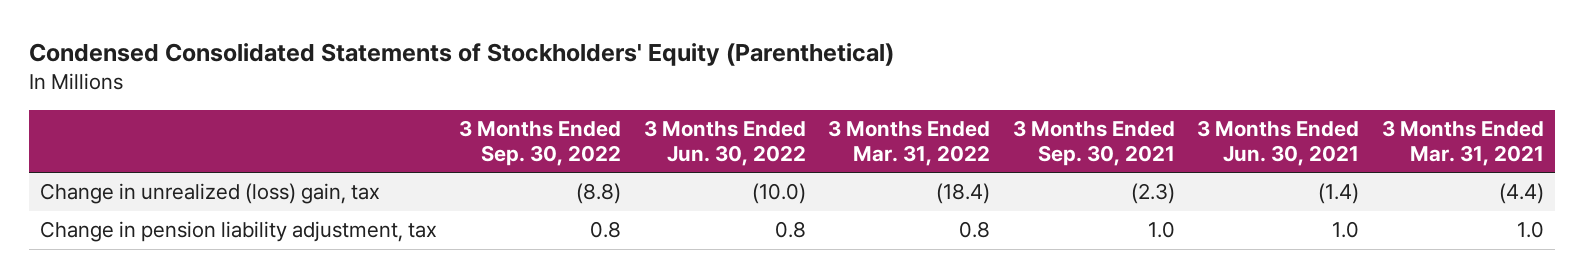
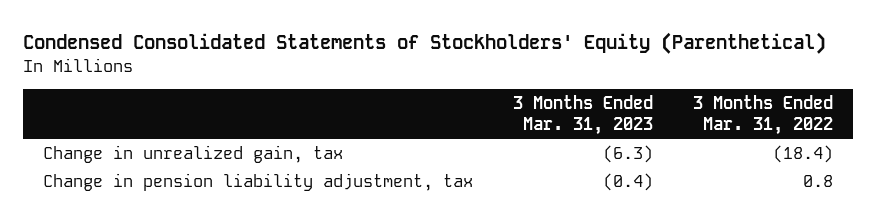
[459,120,622,166] 3 Months Ended Sep. 30, 2022 -> none
[643,120,806,166] 3 Months Ended Jun. 30, 2022 -> none
[1012,120,1175,166] 3 Months Ended Sep. 30, 2021 -> none
[1197,120,1360,166] 3 Months Ended Jun. 30, 2021 -> none
[1382,120,1545,166] 3 Months Ended Mar. 31, 2021 -> none
none -> [513,94,654,135] 3 Months Ended Mar. 31, 2023
[39,183,380,205] Change in unrealized (loss) gain, tax -> [43,144,344,163] Change in unrealized gain, tax

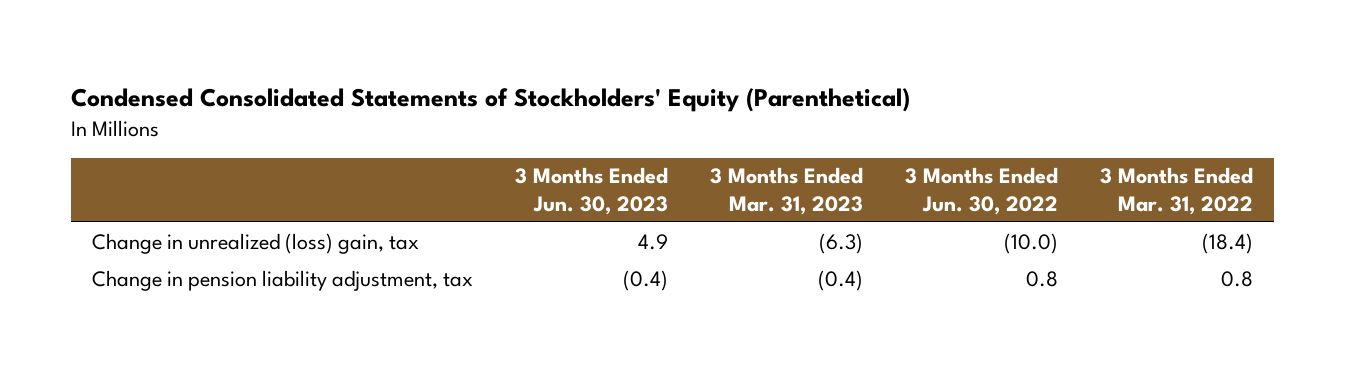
none -> [515,167,669,215] 3 Months Ended Jun. 30, 2023
none -> [905,167,1059,215] 3 Months Ended Jun. 30, 2022
[43,144,344,163] Change in unrealized gain, tax -> [92,232,420,254] Change in unrealized (loss) gain, tax

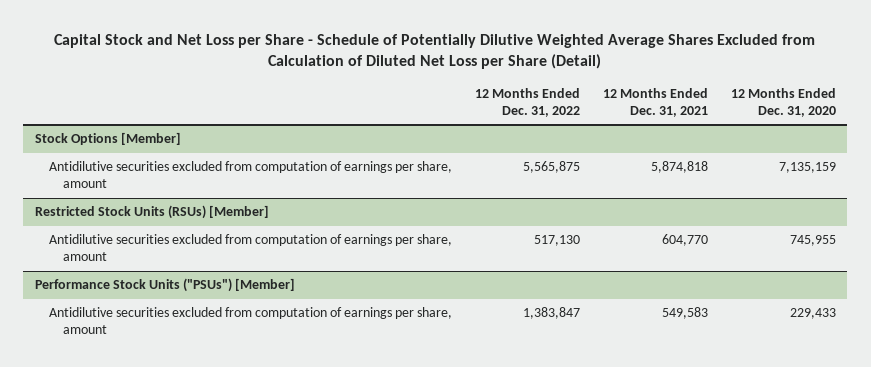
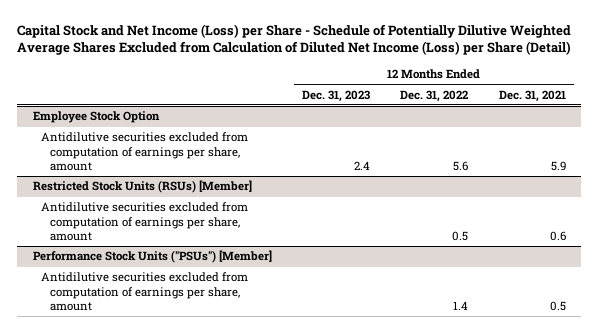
[54,33,816,69] Capital Stock and Net Loss per Share - Schedule of Potentially Dilutive Weighted Average Shares Excluded from Calculation of Diluted Net Loss per Share (Detail) -> [17,23,572,56] Capital Stock and Net Income (Loss) per Share - Schedule of Potentially Dilutive Weighted Average Shares Excluded from Calculation of Diluted Net Income (Loss) per Share (Detail)
[730,87,836,117] 12 Months Ended Dec. 31, 2020 -> none
none -> [302,89,371,102] Dec. 31, 2023
[34,132,181,146] Stock Options [Member] -> [32,111,160,124] Employee Stock Option
[522,161,580,174] 5,565,875 -> [453,161,469,172] 5.6
[650,161,708,174] 5,874,818 -> [550,161,566,172] 5.9
[533,235,580,247] 517,130 -> [452,231,469,242] 0.5
[661,234,708,247] 604,770 -> [549,231,566,242] 0.6
[522,307,580,320] 1,383,847 -> [453,301,469,311] 1.4
[661,307,708,320] 549,583 -> [549,301,566,312] 0.5

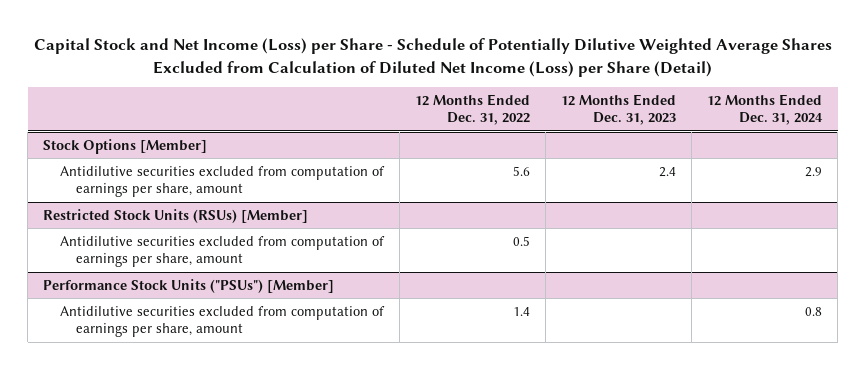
[498,89,566,102] Dec. 31, 2021 -> none
none -> [707,93,824,126] 12 Months Ended Dec. 31, 2024
[32,111,160,124] Employee Stock Option -> [43,138,208,154] Stock Options [Member]

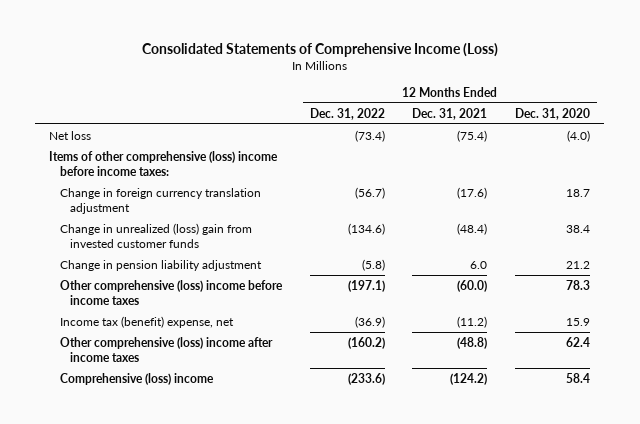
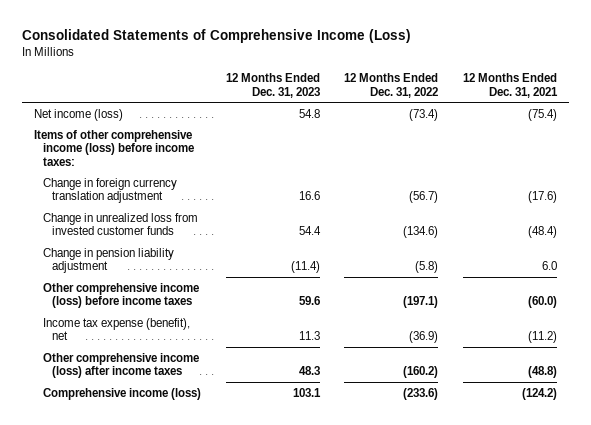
[515,107,591,120] Dec. 31, 2020 -> none
none -> [225,73,320,98] 12 Months Ended Dec. 31, 2023
[49,130,92,140] Net loss -> [34,108,124,121] Net income (loss)
[49,150,279,176] Items of other comprehensive (loss) income before income taxes: -> [34,129,195,166] Items of other comprehensive income (loss) before income taxes:
[59,222,252,248] Change in unrealized (loss) gain from invested customer funds -> [43,212,199,236] Change in unrealized loss from invested customer funds
[59,279,283,305] Other comprehensive (loss) income before income taxes -> [43,282,200,309] Other comprehensive income (loss) before income taxes
[59,315,234,328] Income tax (benefit) expense, net -> [43,317,191,341] Income tax expense (benefit), net
[59,336,273,362] Other comprehensive (loss) income after income taxes -> [43,352,200,379] Other comprehensive income (loss) after income taxes
[59,372,214,385] Comprehensive (loss) income -> [43,387,202,400] Comprehensive income (loss)

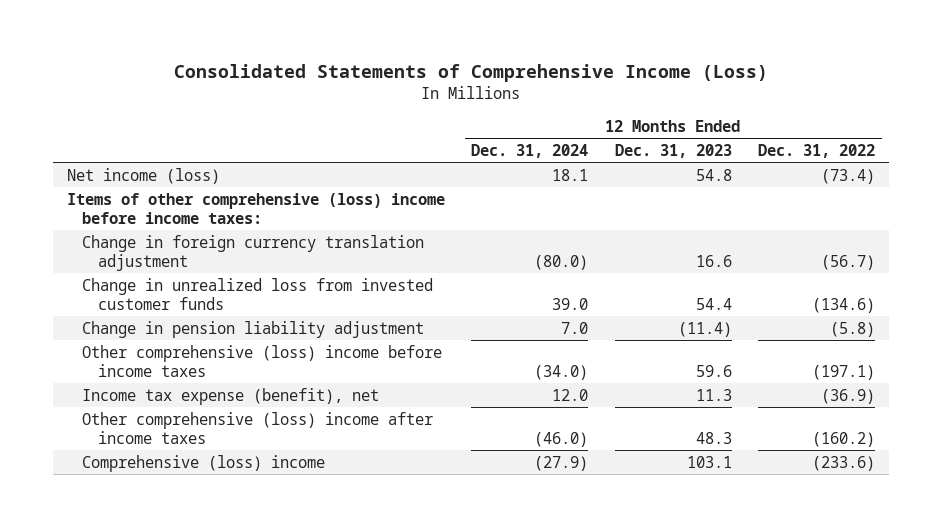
[462,73,558,98] 12 Months Ended Dec. 31, 2021 -> none
none -> [471,143,589,158] Dec. 31, 2024
[34,129,195,166] Items of other comprehensive income (loss) before income taxes: -> [66,192,445,224] Items of other comprehensive (loss) income before income taxes:
[43,282,200,309] Other comprehensive income (loss) before income taxes -> [82,344,443,377] Other comprehensive (loss) income before income taxes
[43,352,200,379] Other comprehensive income (loss) after income taxes -> [82,411,434,444] Other comprehensive (loss) income after income taxes
[43,387,202,400] Comprehensive income (loss) -> [82,454,326,472] Comprehensive (loss) income

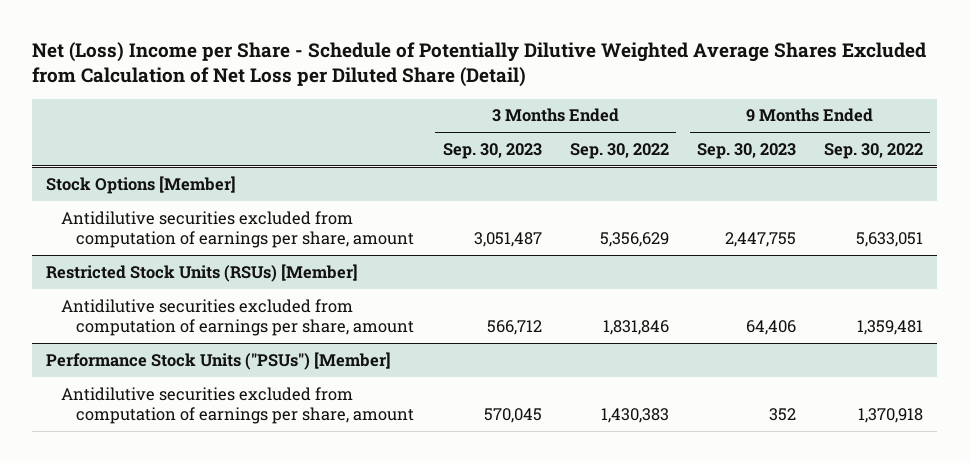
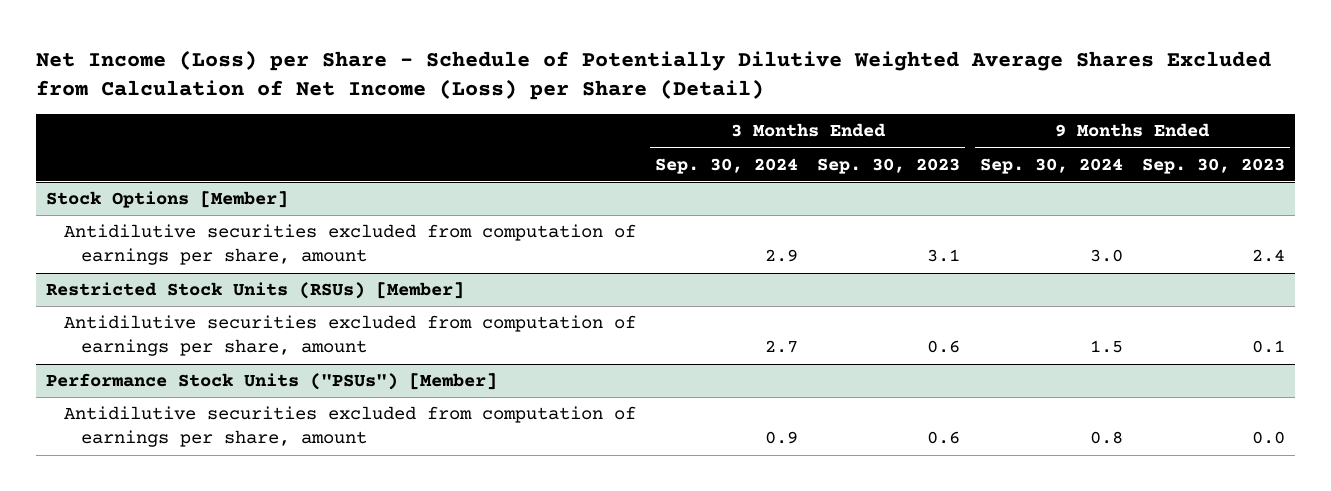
[31,42,926,88] Net (Loss) Income per Share - Schedule of Potentially Dilutive Weighted Average Shares Excluded from Calculation of Net Loss per Diluted Share (Detail) -> [36,49,1272,101] Net Income (Loss) per Share - Schedule of Potentially Dilutive Weighted Average Shares Excluded from Calculation of Net Income (Loss) per Share (Detail)
[569,143,669,160] Sep. 30, 2022 -> none
[824,143,924,160] Sep. 30, 2022 -> none
none -> [654,157,798,174] Sep. 30, 2024
none -> [979,157,1123,174] Sep. 30, 2024
[473,232,542,248] 3,051,487 -> [927,249,961,263] 3.1
[725,232,797,248] 2,447,755 -> [1252,249,1286,263] 2.4
[486,320,542,336] 566,712 -> [927,340,961,354] 0.6
[746,320,797,336] 64,406 -> [1252,340,1286,354] 0.1
[483,408,542,424] 570,045 -> [927,431,961,445] 0.6
[769,408,797,422] 352 -> [1252,431,1286,445] 0.0

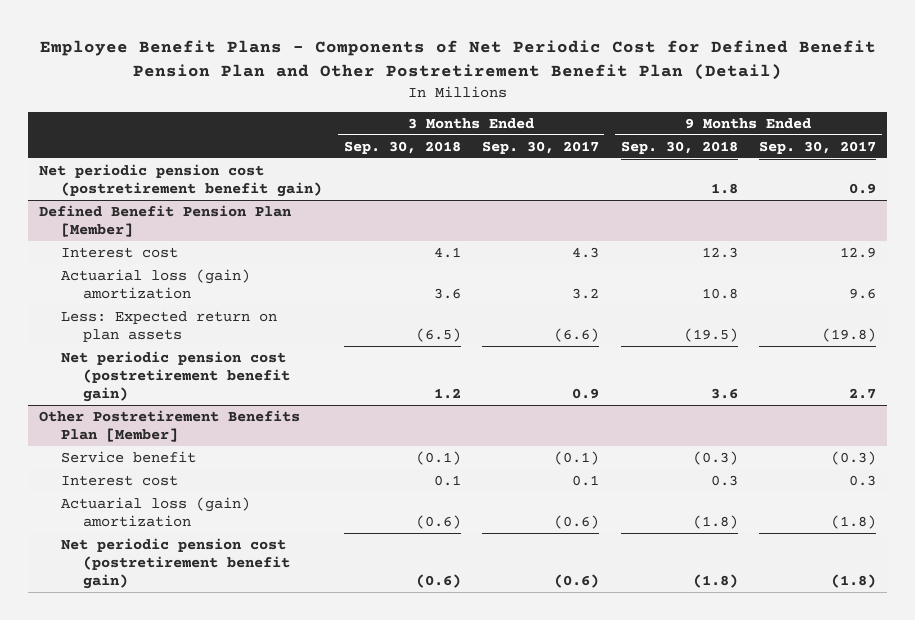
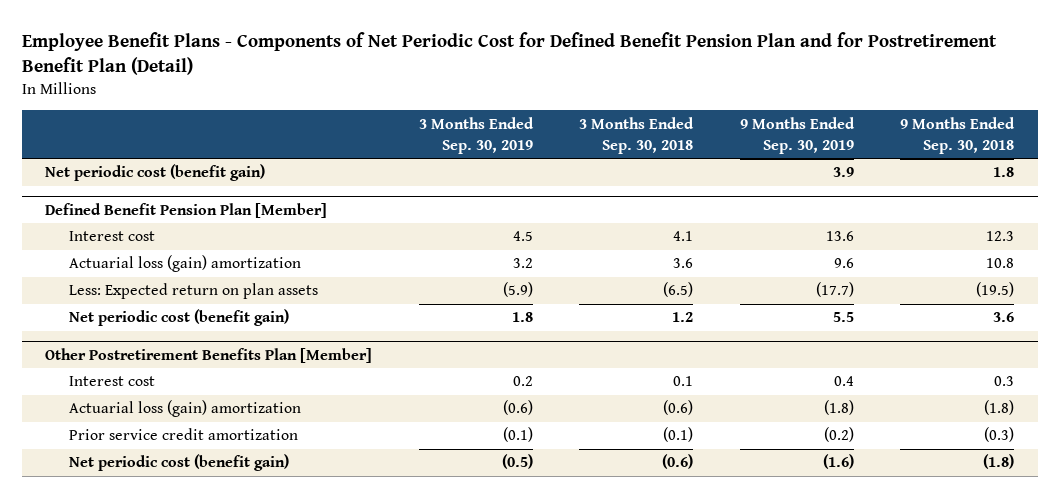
[39,40,876,80] Employee Benefit Plans - Components of Net Periodic Cost for Defined Benefit Pension Plan and Other Postretirement Benefit Plan (Detail) -> [21,31,997,76] Employee Benefit Plans - Components of Net Periodic Cost for Defined Benefit Pension Plan and for Postretirement Benefit Plan (Detail)
[482,140,600,154] Sep. 30, 2017 -> none
[759,140,877,154] Sep. 30, 2017 -> none
none -> [418,116,534,154] 3 Months Ended Sep. 30, 2019
none -> [739,116,855,154] 9 Months Ended Sep. 30, 2019
[39,163,323,197] Net periodic pension cost (postretirement benefit gain) -> [45,164,266,182] Net periodic cost (benefit gain)
[61,350,290,403] Net periodic pension cost (postretirement benefit gain) -> [68,309,289,327] Net periodic cost (benefit gain)
[61,450,197,463] Service benefit -> none
none -> [68,428,298,441] Prior service credit amortization
[61,537,290,590] Net periodic pension cost (postretirement benefit gain) -> [68,454,289,472] Net periodic cost (benefit gain)

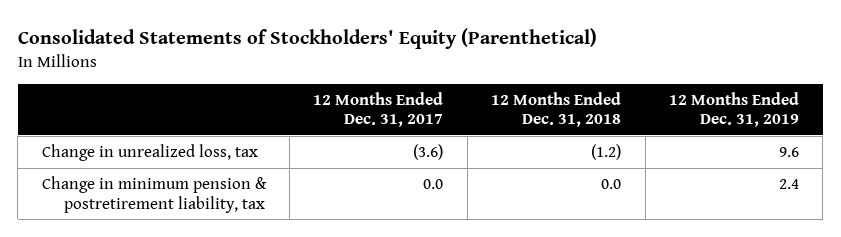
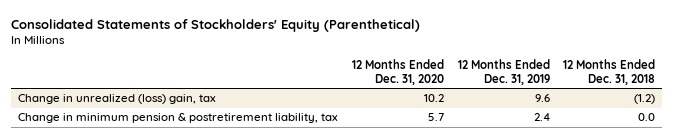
[313,91,444,128] 12 Months Ended Dec. 31, 2017 -> none
none -> [351,58,444,85] 12 Months Ended Dec. 31, 2020
[41,144,258,162] Change in unrealized loss, tax -> [17,94,216,105] Change in unrealized (loss) gain, tax

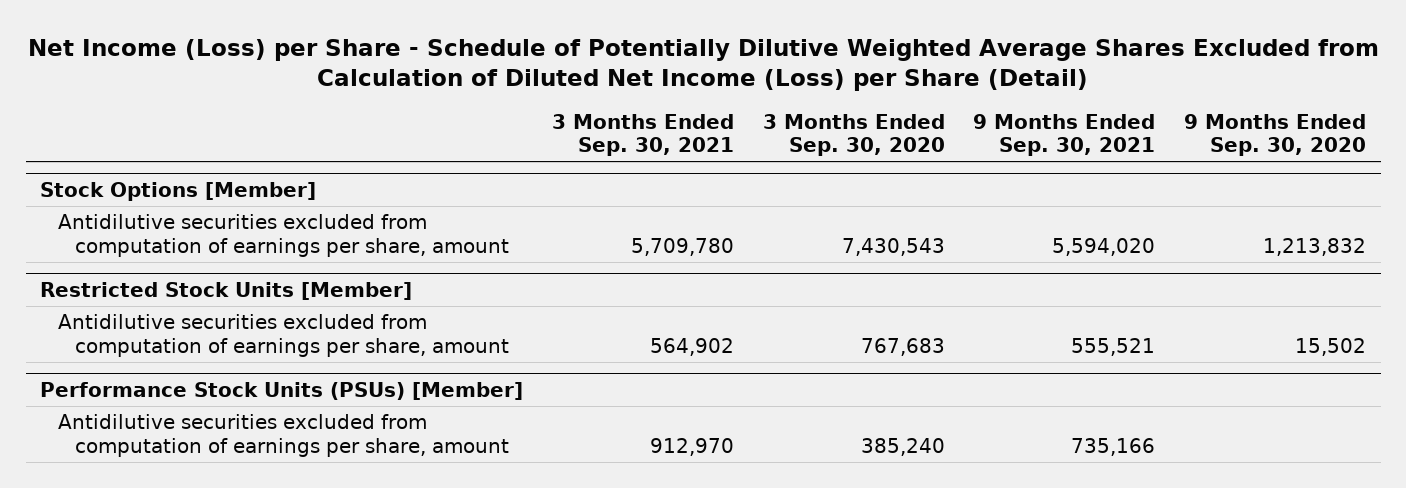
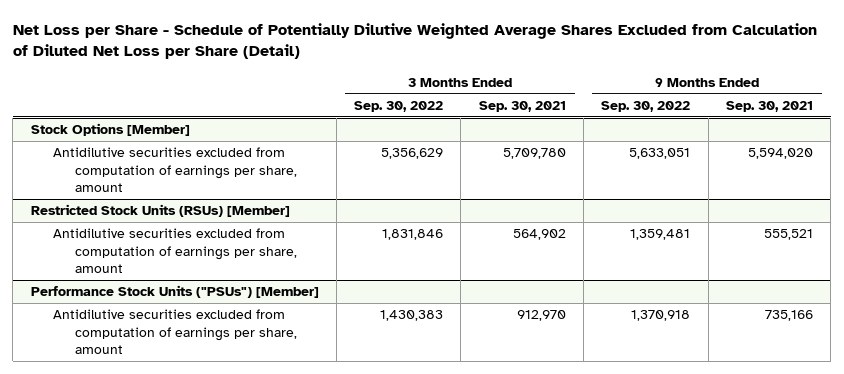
[28,39,1380,92] Net Income (Loss) per Share - Schedule of Potentially Dilutive Weighted Average Shares Excluded from Calculation of Diluted Net Income (Loss) per Share (Detail) -> [12,22,817,60] Net Loss per Share - Schedule of Potentially Dilutive Weighted Average Shares Excluded from Calculation of Diluted Net Loss per Share (Detail)
[762,113,945,157] 3 Months Ended Sep. 30, 2020 -> none
[1184,113,1367,157] 9 Months Ended Sep. 30, 2020 -> none
none -> [354,101,444,113] Sep. 30, 2022
none -> [601,101,691,113] Sep. 30, 2022
[40,281,413,300] Restricted Stock Units [Member] -> [30,204,290,218] Restricted Stock Units (RSUs) [Member]
[40,381,524,400] Performance Stock Units (PSUs) [Member] -> [30,285,319,299] Performance Stock Units ("PSUs") [Member]

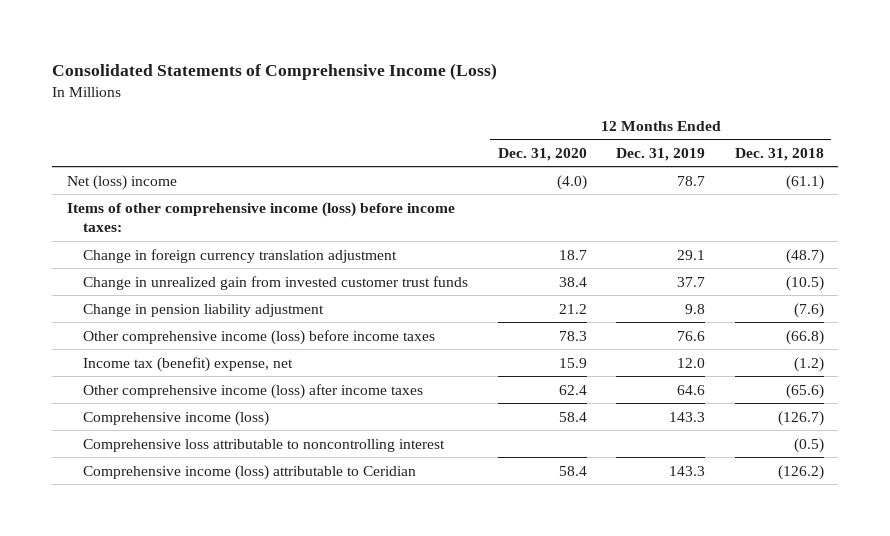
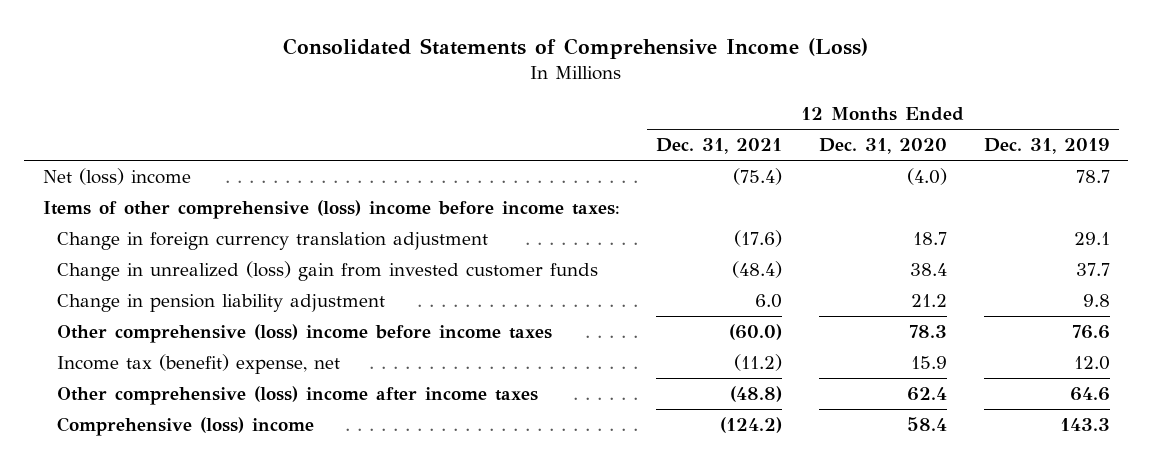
[734,147,824,161] Dec. 31, 2018 -> none
none -> [656,138,783,155] Dec. 31, 2021
[66,201,455,232] Items of other comprehensive income (loss) before income taxes: -> [42,200,620,220] Items of other comprehensive (loss) income before income taxes:
[83,275,469,290] Change in unrealized gain from invested customer trust funds -> [57,261,599,282] Change in unrealized (loss) gain from invested customer funds
[83,329,436,345] Other comprehensive income (loss) before income taxes -> [57,324,553,344] Other comprehensive (loss) income before income taxes
[83,438,446,452] Comprehensive loss attributable to noncontrolling interest -> none
[83,464,417,480] Comprehensive income (loss) attributable to Ceridian -> none
[83,383,424,399] Other comprehensive income (loss) after income taxes -> [57,386,539,406] Other comprehensive (loss) income after income taxes
[83,410,270,426] Comprehensive income (loss) -> [57,417,315,437] Comprehensive (loss) income

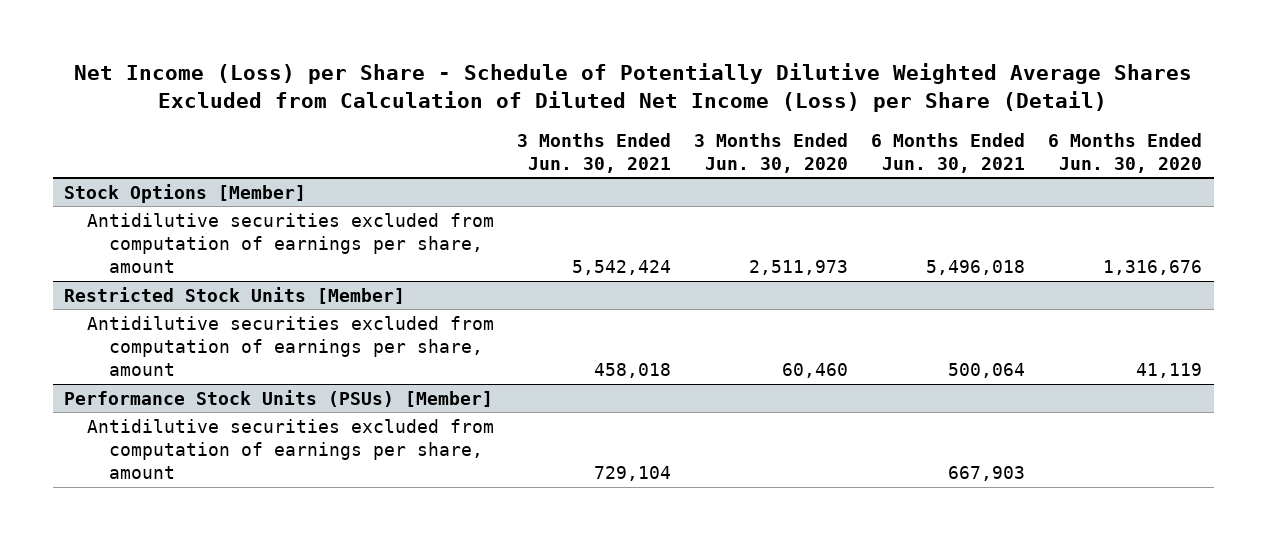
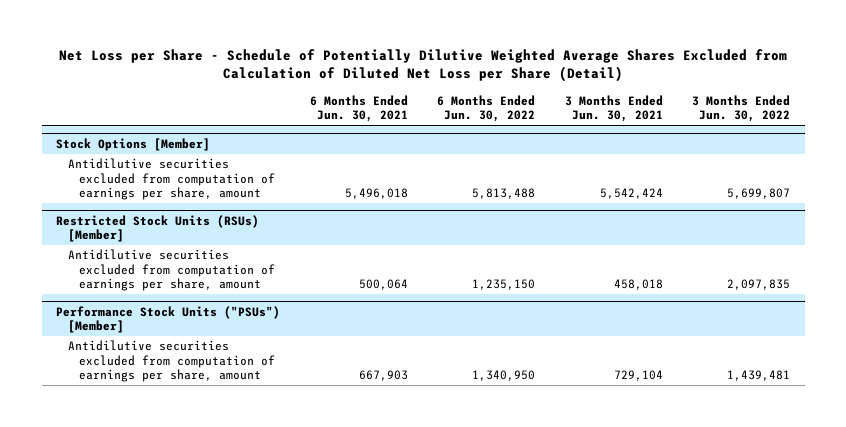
[74,63,1193,113] Net Income (Loss) per Share - Schedule of Potentially Dilutive Weighted Average Shares Excluded from Calculation of Diluted Net Income (Loss) per Share (Detail) -> [59,48,788,83] Net Loss per Share - Schedule of Potentially Dilutive Weighted Average Shares Excluded from Calculation of Diluted Net Loss per Share (Detail)
[694,132,849,173] 3 Months Ended Jun. 30, 2020 -> none
[1048,132,1203,173] 6 Months Ended Jun. 30, 2020 -> none
none -> [437,94,536,123] 6 Months Ended Jun. 30, 2022
none -> [692,94,791,123] 3 Months Ended Jun. 30, 2022
[64,286,406,304] Restricted Stock Units [Member] -> [56,214,260,243] Restricted Stock Units (RSUs) [Member]
[64,389,494,407] Performance Stock Units (PSUs) [Member] -> [56,305,281,334] Performance Stock Units ("PSUs") [Member]

